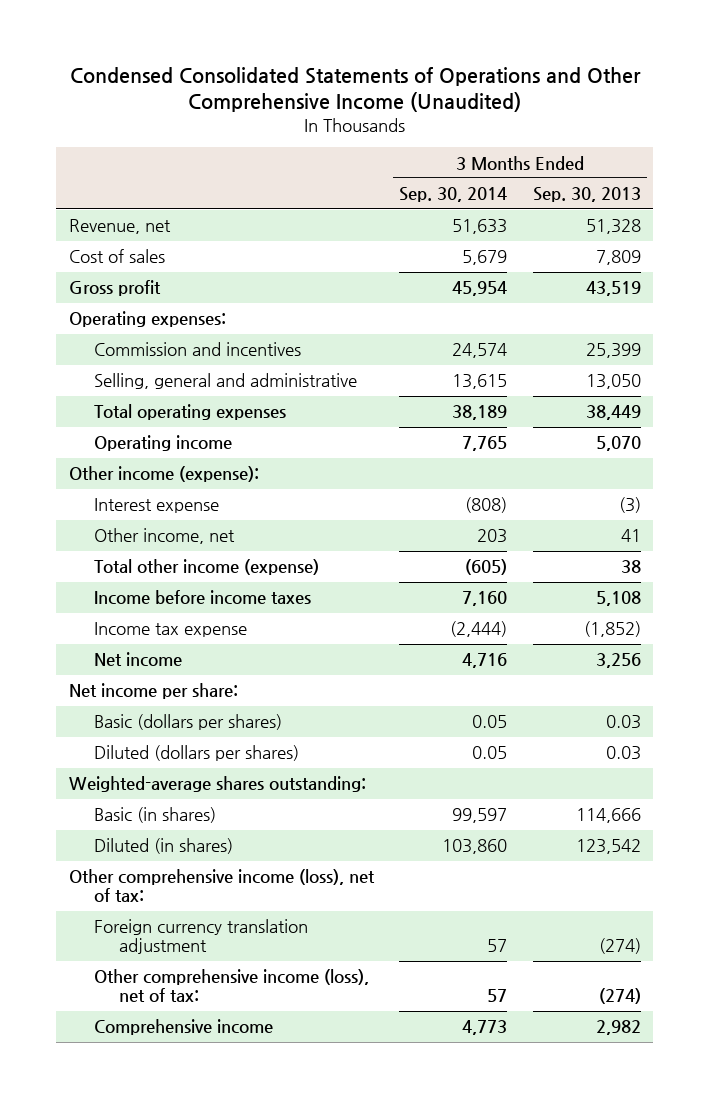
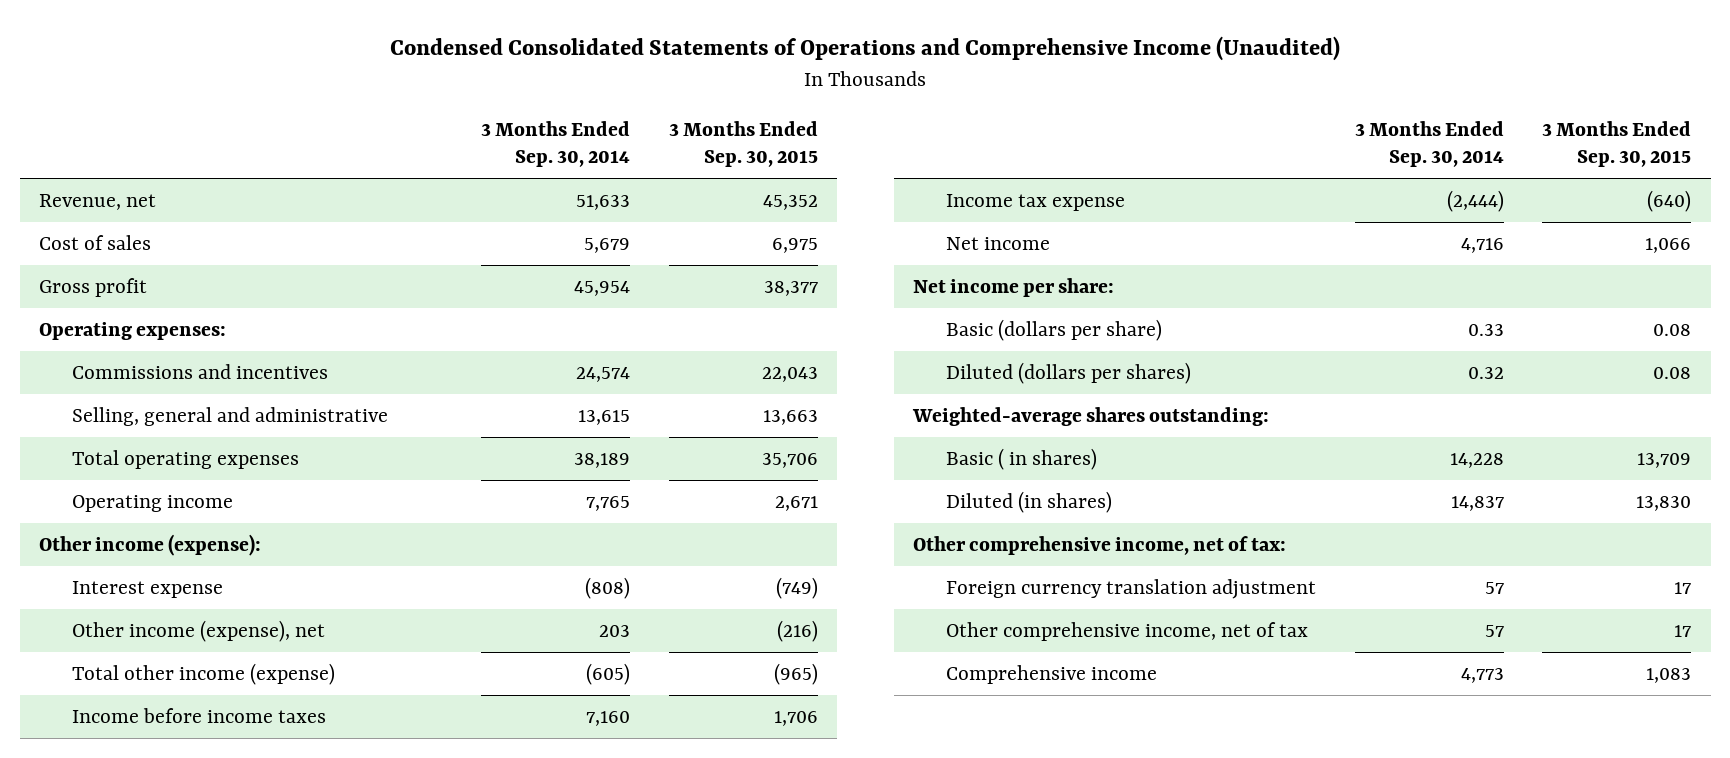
[69,67,641,113] Condensed Consolidated Statements of Operations and Other Comprehensive Income (Unaudited) -> [390,35,1341,61] Condensed Consolidated Statements of Operations and Comprehensive Income (Unaudited)
[532,187,641,203] Sep. 30, 2013 -> none
none -> [668,121,818,168] 3 Months Ended Sep. 30, 2015
[93,342,301,357] Commission and incentives -> [72,363,329,379] Commissions and incentives
[93,528,235,545] Other income, net -> [72,619,326,642] Other income (expense), net
[93,714,282,731] Basic (dollars per shares) -> [945,318,1162,341] Basic (dollars per share)
[472,715,508,729] 0.05 -> [1467,323,1504,336] 0.33
[472,746,508,760] 0.05 -> [1467,366,1504,379] 0.32
[93,807,216,824] Basic (in shares) -> [945,447,1097,470] Basic ( in shares)
[452,808,508,824] 99,597 -> [1449,452,1504,468] 14,228
[442,839,508,855] 103,860 -> [1450,495,1504,511] 14,837
[68,869,375,903] Other comprehensive income (loss), net of tax: -> [912,535,1286,555] Other comprehensive income, net of tax:
[93,969,369,1003] Other comprehensive income (loss), net of tax: -> [945,621,1308,641] Other comprehensive income, net of tax

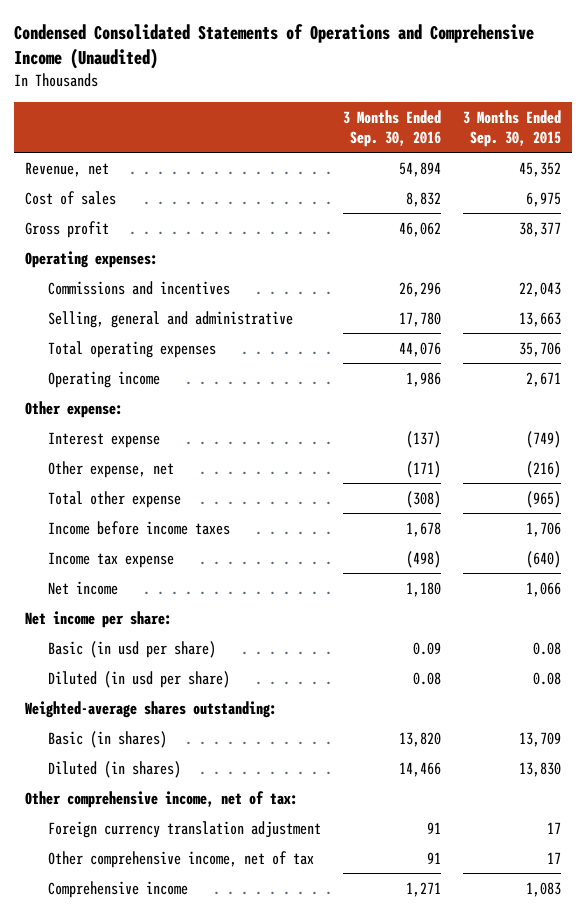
[480,121,630,168] 3 Months Ended Sep. 30, 2014 -> none
none -> [342,109,441,147] 3 Months Ended Sep. 30, 2016
[39,533,262,556] Other income (expense): -> [25,400,124,418] Other expense:
[72,619,326,642] Other income (expense), net -> [48,460,175,478] Other expense, net
[72,662,336,685] Total other income (expense) -> [48,490,182,508] Total other expense
[945,318,1162,341] Basic (dollars per share) -> [48,640,217,658] Basic (in usd per share)
[945,361,1191,384] Diluted (dollars per shares) -> [48,670,231,688] Diluted (in usd per share)
[945,447,1097,470] Basic ( in shares) -> [48,730,168,748] Basic (in shares)

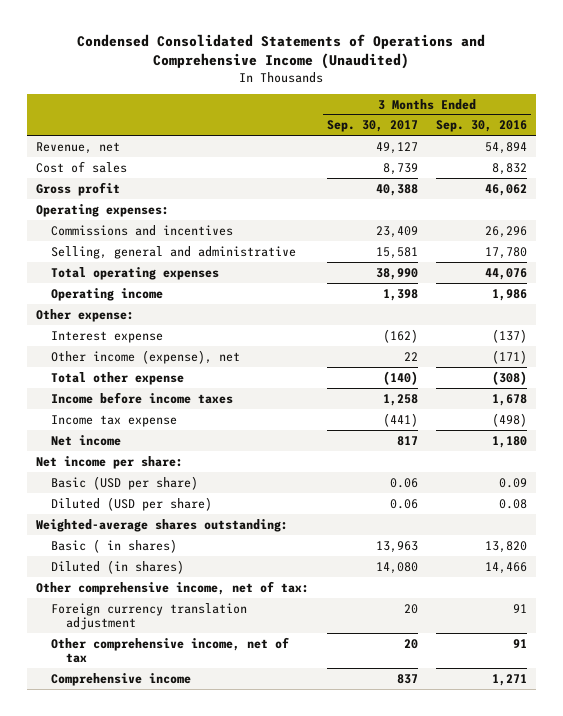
[462,109,561,147] 3 Months Ended Sep. 30, 2015 -> none
none -> [326,120,418,133] Sep. 30, 2017
[48,460,175,478] Other expense, net -> [50,349,240,364] Other income (expense), net
[48,640,217,658] Basic (in usd per share) -> [50,475,198,490] Basic (USD per share)
[48,670,231,688] Diluted (in usd per share) -> [50,496,212,511] Diluted (USD per share)
[48,730,168,748] Basic (in shares) -> [50,538,177,553] Basic ( in shares)

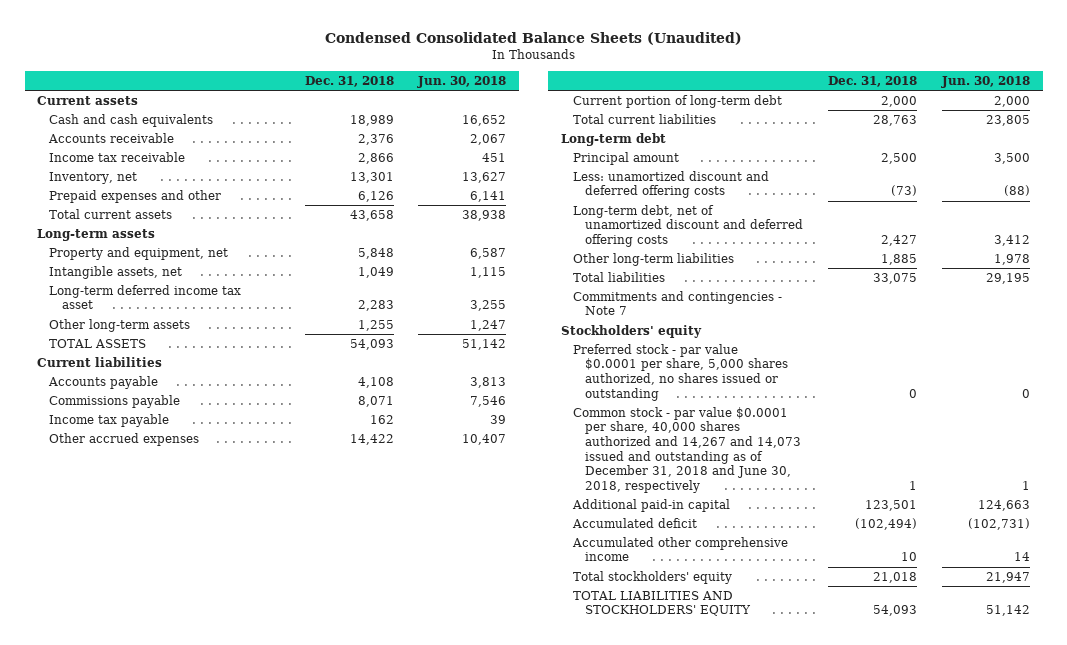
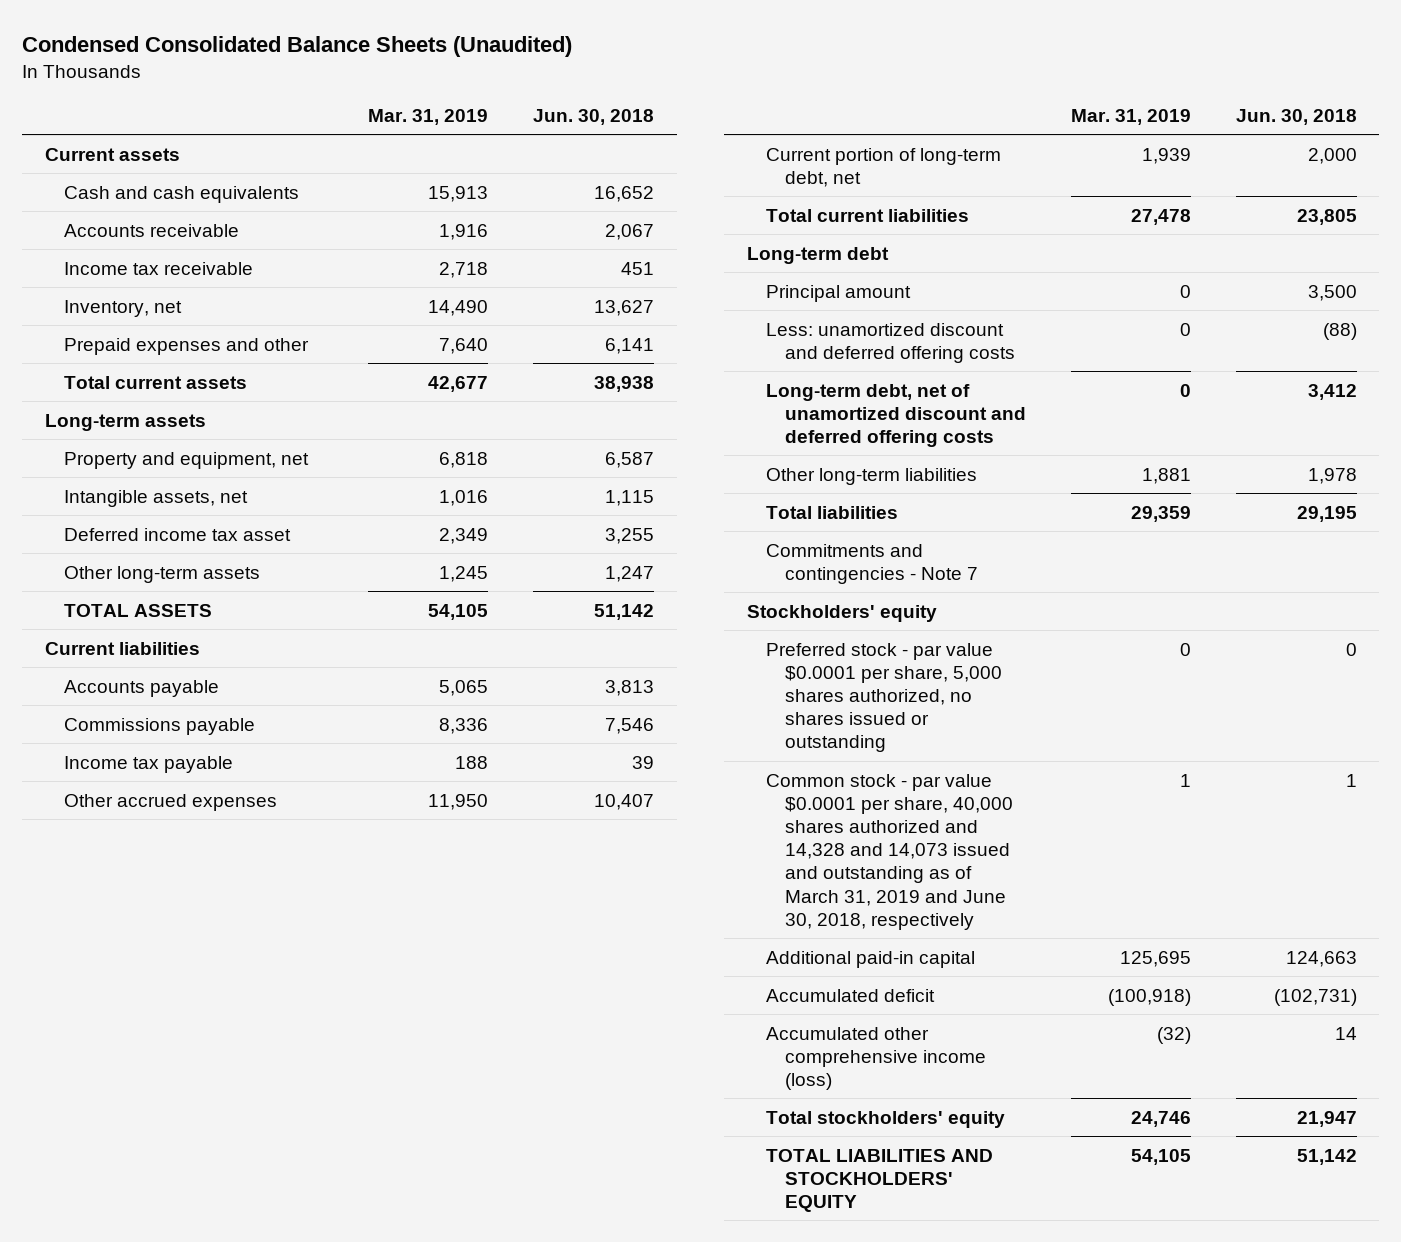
[304,75,394,87] Dec. 31, 2018 -> none
none -> [368,109,489,126] Mar. 31, 2019
[49,284,242,310] Long-term deferred income tax asset -> [63,527,291,541] Deferred income tax asset
[573,94,783,108] Current portion of long-term debt -> [765,147,1001,187] Current portion of long-term debt, net
[573,406,802,493] Common stock - par value $0.0001 per share, 40,000 shares authorized and 14,267 and 14,073 issued and outstanding as of December 31, 2018 and June 30, 2018, respectively -> [765,773,1013,930] Common stock - par value $0.0001 per share, 40,000 shares authorized and 14,328 and 14,073 issued and outstanding as of March 31, 2019 and June 30, 2018, respectively
[572,536,789,562] Accumulated other comprehensive income -> [765,1026,986,1090] Accumulated other comprehensive income (loss)

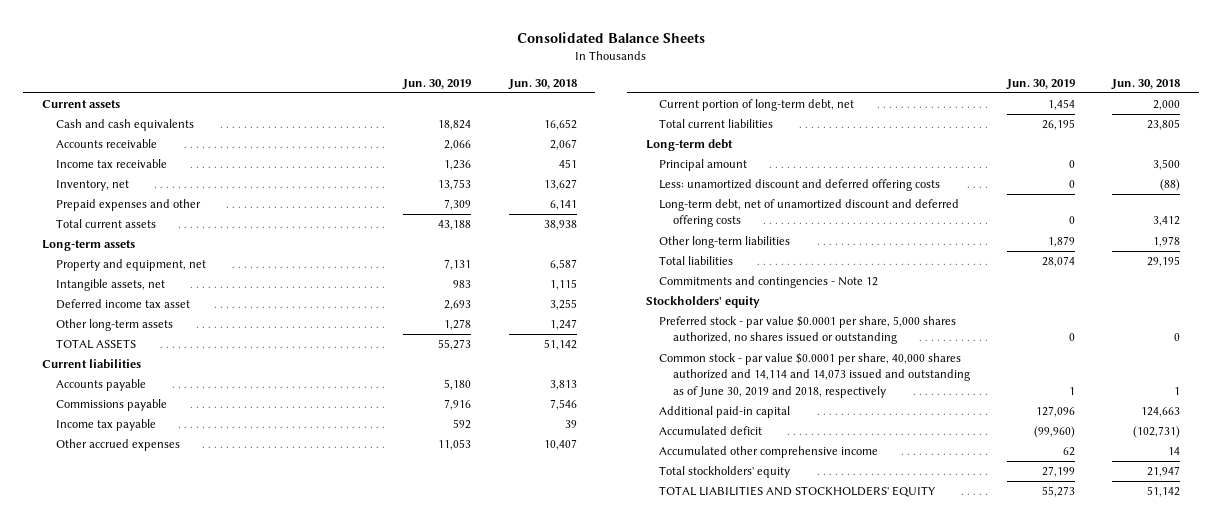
[22,35,573,57] Condensed Consolidated Balance Sheets (Unaudited) -> [517,31,706,43] Consolidated Balance Sheets
[368,109,489,126] Mar. 31, 2019 -> none
none -> [402,78,472,90] Jun. 30, 2019
[765,543,978,584] Commitments and contingencies - Note 7 -> [659,276,879,289] Commitments and contingencies - Note 12
[765,773,1013,930] Common stock - par value $0.0001 per share, 40,000 shares authorized and 14,328 and 14,073 issued and outstanding as of March 31, 2019 and June 30, 2018, respectively -> [659,353,970,398] Common stock - par value $0.0001 per share, 40,000 shares authorized and 14,114 and 14,073 issued and outstanding as of June 30, 2019 and 2018, respectively
[765,1026,986,1090] Accumulated other comprehensive income (loss) -> [659,446,879,459] Accumulated other comprehensive income

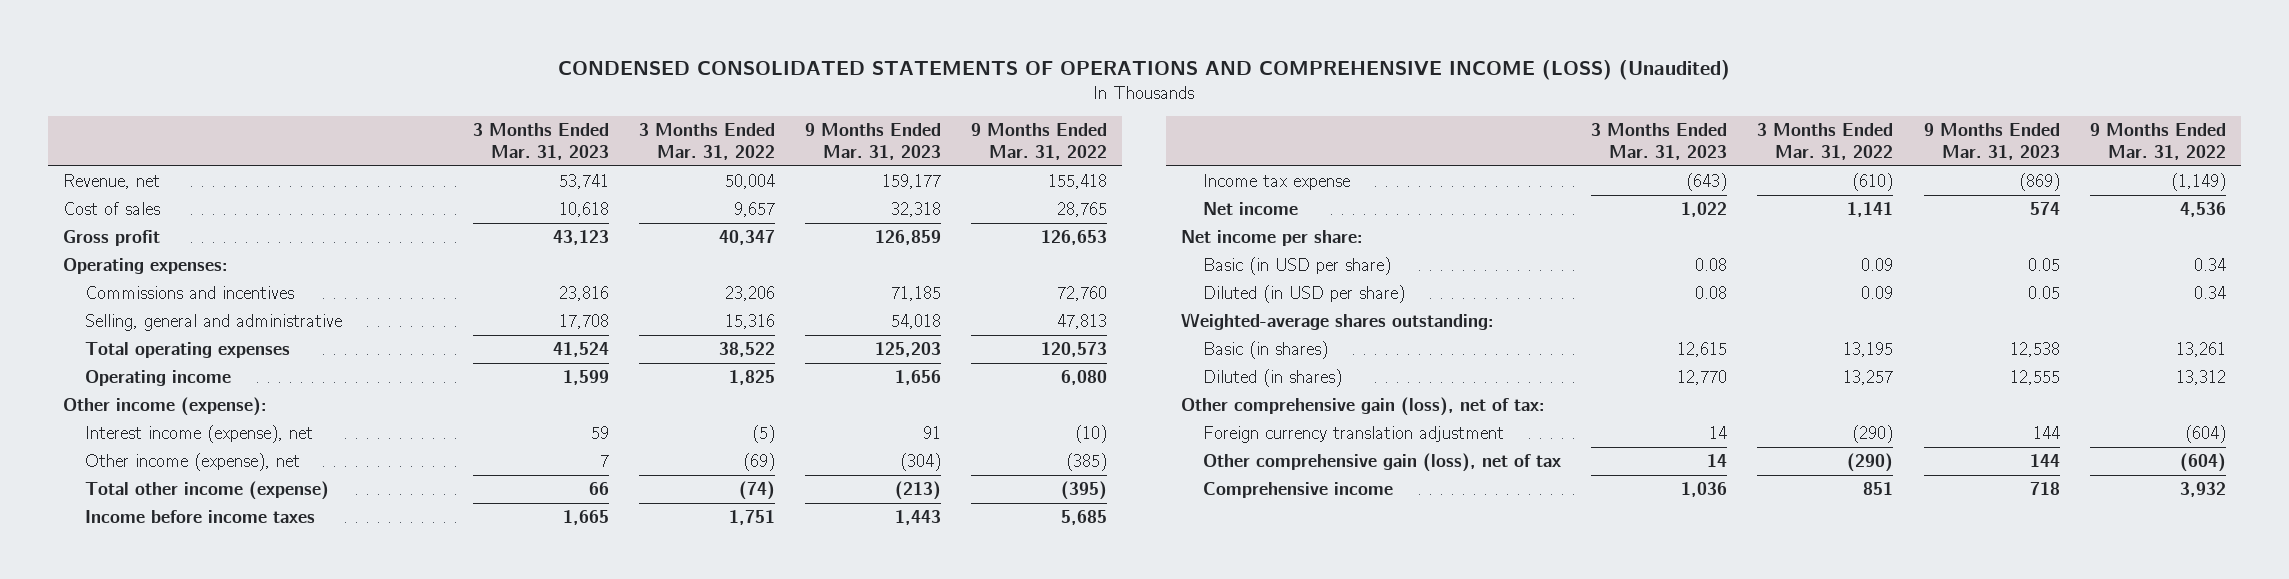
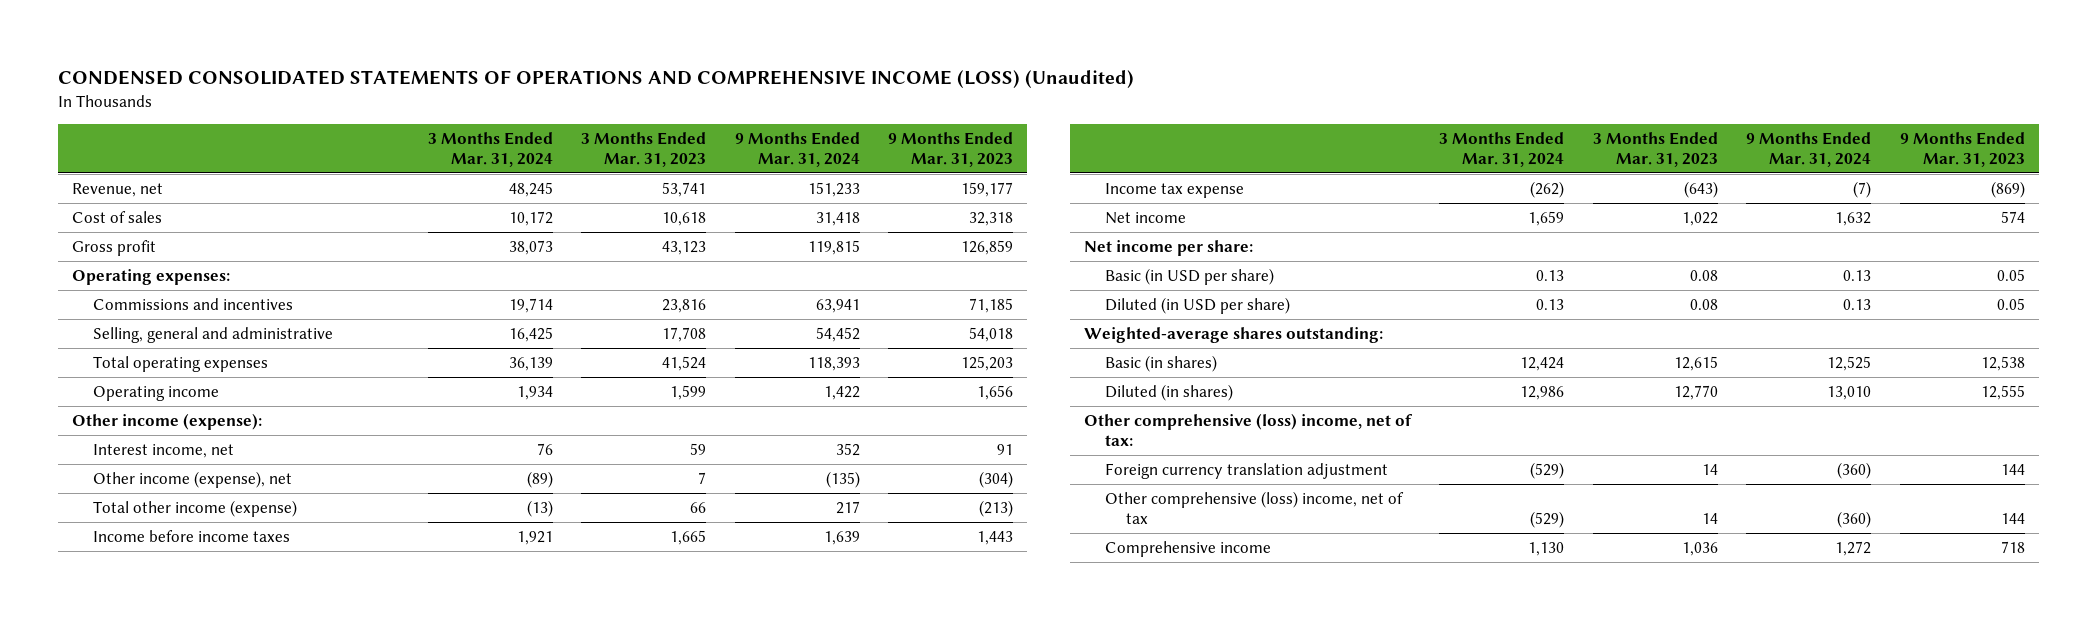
[639,123,776,160] 3 Months Ended Mar. 31, 2022 -> none
[971,123,1108,160] 9 Months Ended Mar. 31, 2022 -> none
none -> [427,132,553,167] 3 Months Ended Mar. 31, 2024
none -> [734,132,860,167] 9 Months Ended Mar. 31, 2024
[85,424,314,443] Interest income (expense), net -> [93,444,235,459] Interest income, net
[1181,396,1546,416] Other comprehensive gain (loss), net of tax: -> [1083,413,1413,446] Other comprehensive (loss) income, net of tax:
[1203,452,1562,472] Other comprehensive gain (loss), net of tax -> [1105,491,1405,524] Other comprehensive (loss) income, net of tax

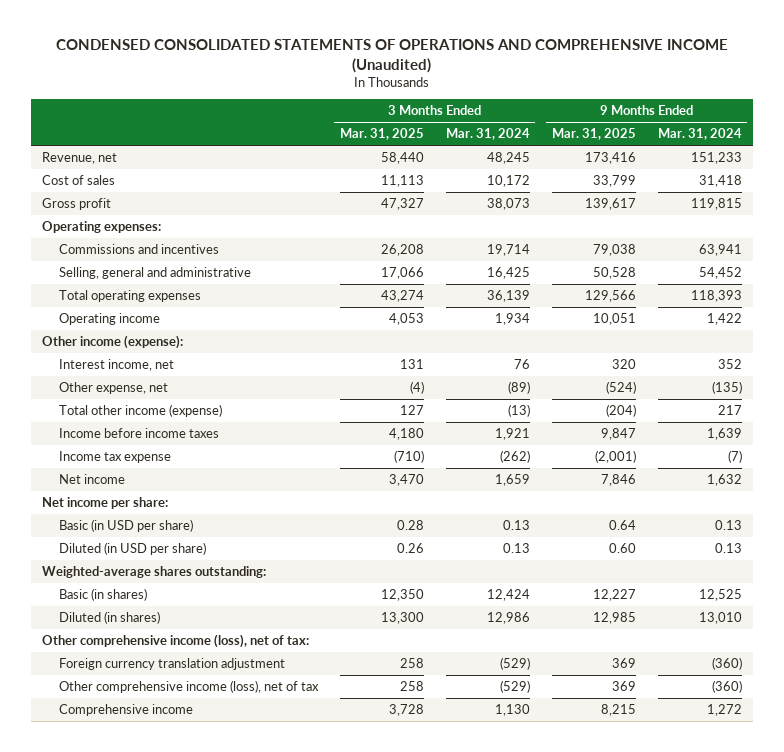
[57,70,1134,89] CONDENSED CONSOLIDATED STATEMENTS OF OPERATIONS AND COMPREHENSIVE INCOME (LOSS) (Unaudited) -> [55,39,728,73] CONDENSED CONSOLIDATED STATEMENTS OF OPERATIONS AND COMPREHENSIVE INCOME (Unaudited)
[581,132,707,167] 3 Months Ended Mar. 31, 2023 -> none
[888,132,1014,167] 9 Months Ended Mar. 31, 2023 -> none
none -> [339,128,424,141] Mar. 31, 2025
none -> [551,128,636,141] Mar. 31, 2025
[93,471,293,489] Other income (expense), net -> [58,381,168,394] Other expense, net
[1083,413,1413,446] Other comprehensive (loss) income, net of tax: -> [41,633,309,648] Other comprehensive income (loss), net of tax:
[1105,491,1405,524] Other comprehensive (loss) income, net of tax -> [58,679,319,693] Other comprehensive income (loss), net of tax

